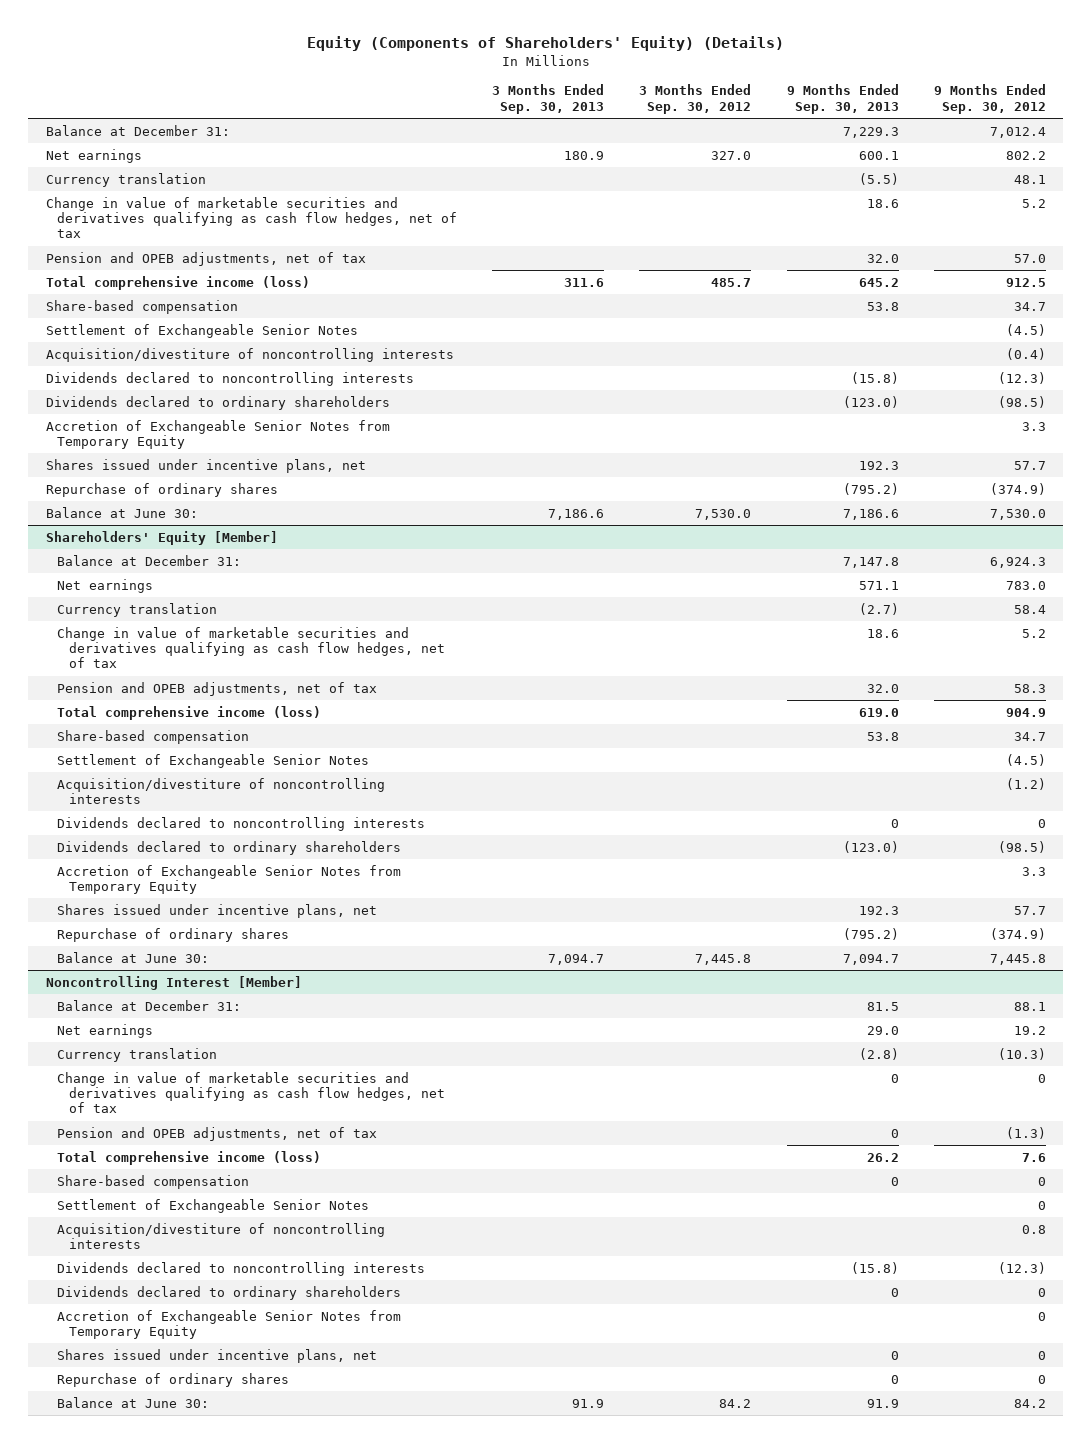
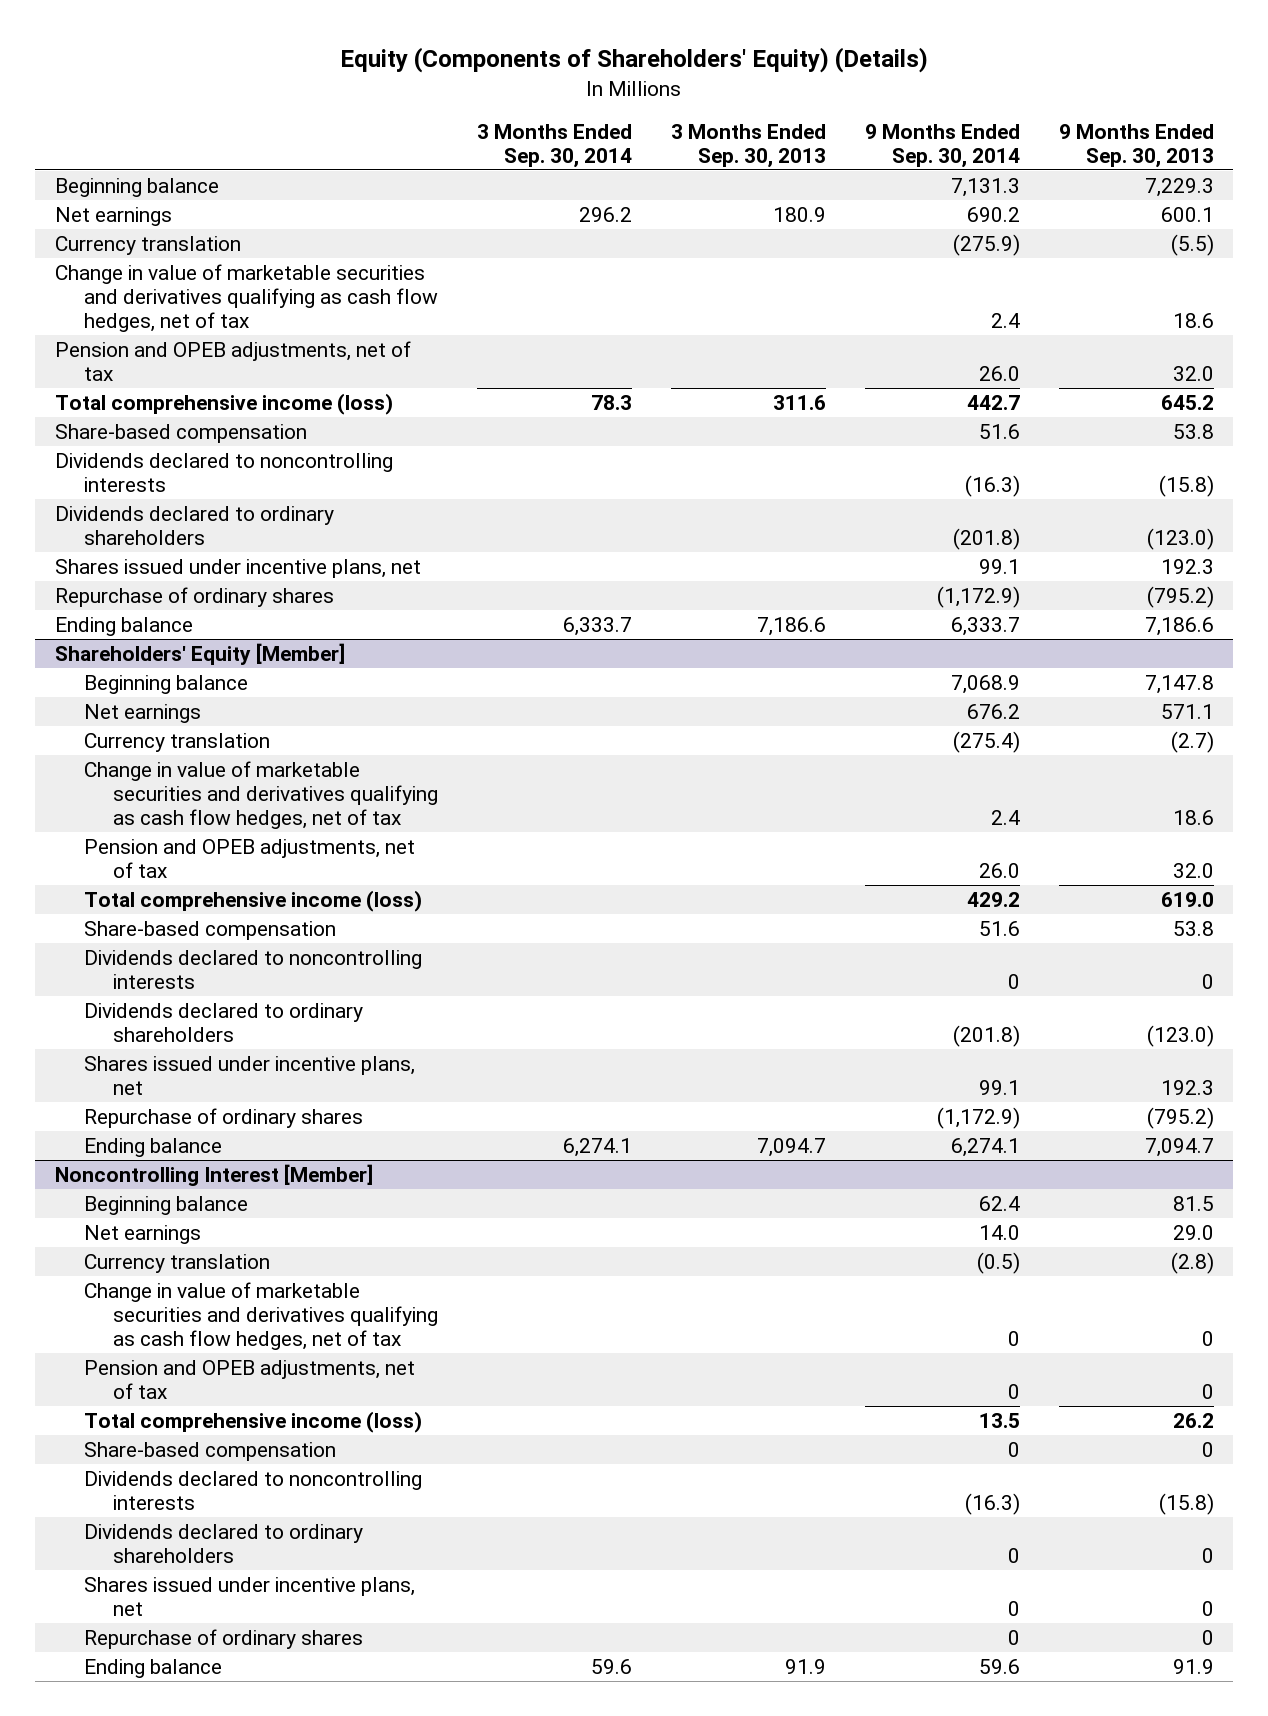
[639,84,752,114] 3 Months Ended Sep. 30, 2012 -> none
[933,84,1046,114] 9 Months Ended Sep. 30, 2012 -> none
none -> [476,123,632,168] 3 Months Ended Sep. 30, 2014
none -> [864,123,1020,168] 9 Months Ended Sep. 30, 2014
[45,124,230,136] Balance at December 31: -> [54,177,219,197] Beginning balance
[45,323,358,338] Settlement of Exchangeable Senior Notes -> none
[45,347,454,362] Acquisition/divestiture of noncontrolling interests -> none
[45,419,390,450] Accretion of Exchangeable Senior Notes from Temporary Equity -> none
[45,506,198,518] Balance at June 30: -> [54,616,193,636] Ending balance
[57,554,242,566] Balance at December 31: -> [83,674,248,694] Beginning balance
[57,753,370,768] Settlement of Exchangeable Senior Notes -> none
[57,777,386,805] Acquisition/divestiture of noncontrolling interests -> none
[57,864,402,895] Accretion of Exchangeable Senior Notes from Temporary Equity -> none
[57,951,210,963] Balance at June 30: -> [83,1137,222,1157] Ending balance
[57,999,242,1011] Balance at December 31: -> [83,1195,248,1215] Beginning balance
[57,1198,370,1213] Settlement of Exchangeable Senior Notes -> none
[57,1222,386,1250] Acquisition/divestiture of noncontrolling interests -> none
[57,1309,402,1340] Accretion of Exchangeable Senior Notes from Temporary Equity -> none
[57,1396,210,1408] Balance at June 30: -> [83,1658,222,1678] Ending balance

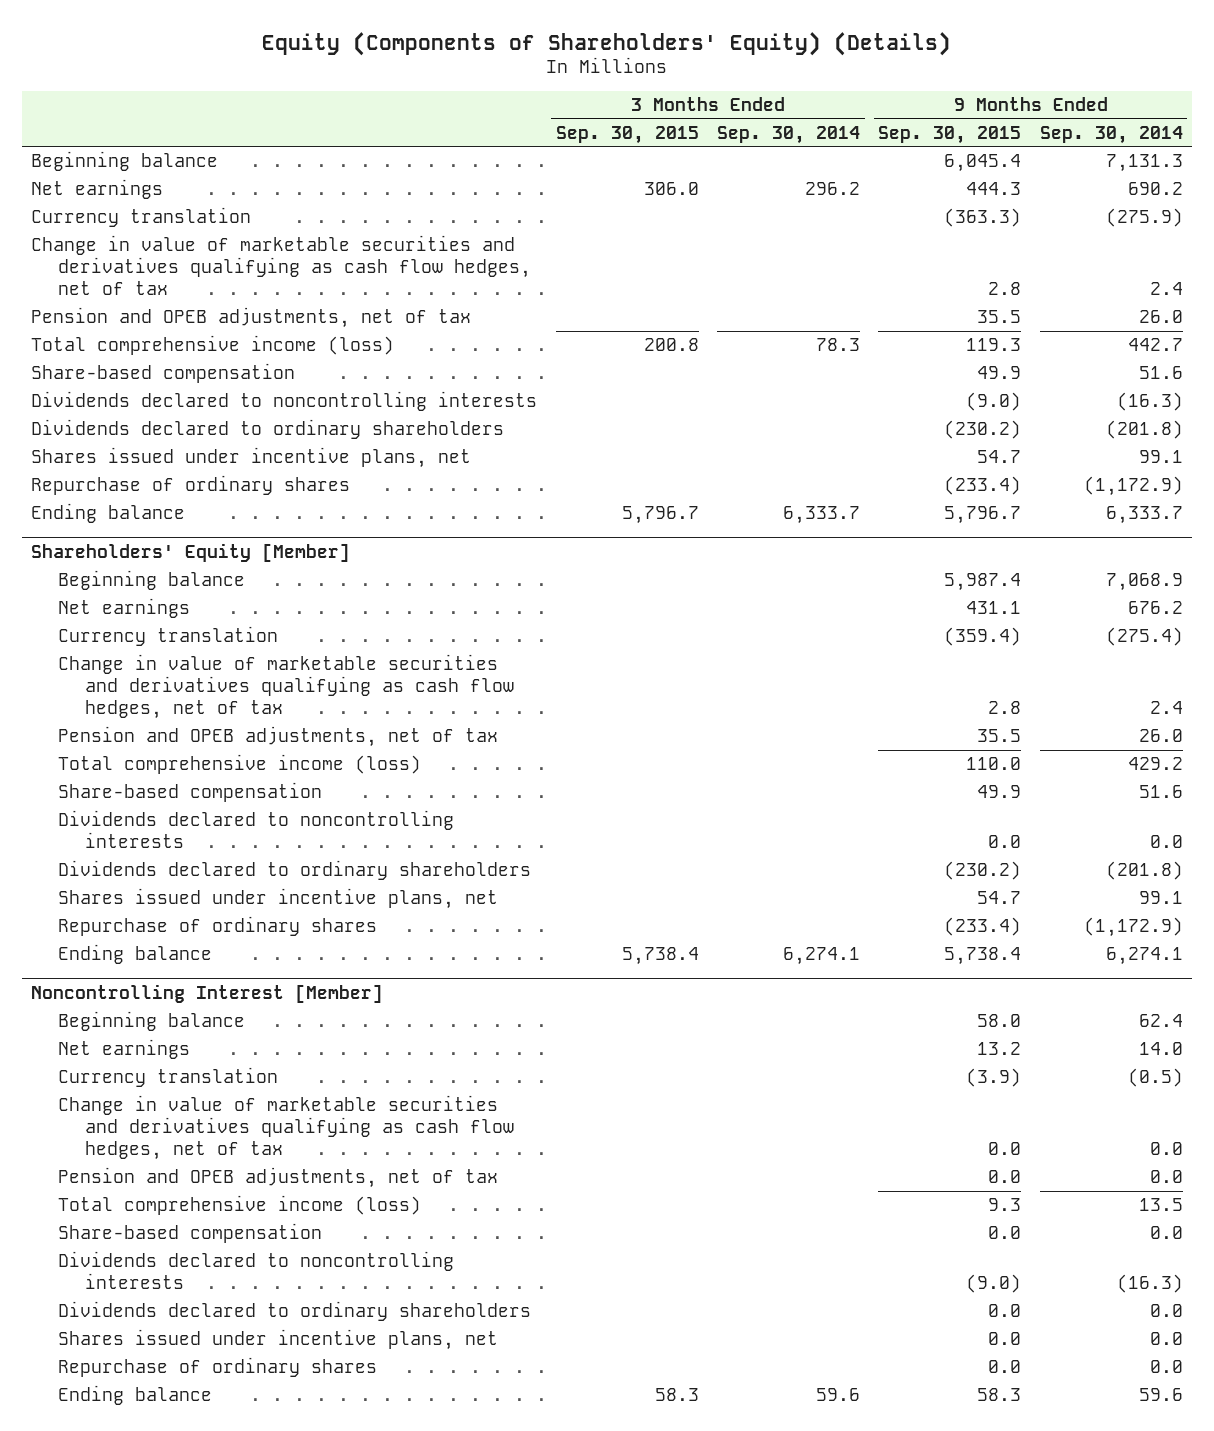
[670,123,826,168] 3 Months Ended Sep. 30, 2013 -> none
[1058,123,1214,168] 9 Months Ended Sep. 30, 2013 -> none
none -> [555,125,699,144] Sep. 30, 2015
none -> [878,125,1022,144] Sep. 30, 2015
[1007,974,1020,990] 0 -> [1149,835,1183,849] 0.0
[1007,1331,1020,1347] 0 -> [1149,1141,1183,1155] 0.0
[1007,1384,1020,1400] 0 -> [1149,1170,1183,1184] 0.0
[1007,1441,1020,1457] 0 -> [1149,1226,1183,1240] 0.0
[1007,1548,1020,1564] 0 -> [1149,1304,1183,1318] 0.0
[1007,1601,1020,1617] 0 -> [1149,1332,1183,1346] 0.0
[1007,1629,1020,1645] 0 -> [1149,1360,1183,1374] 0.0

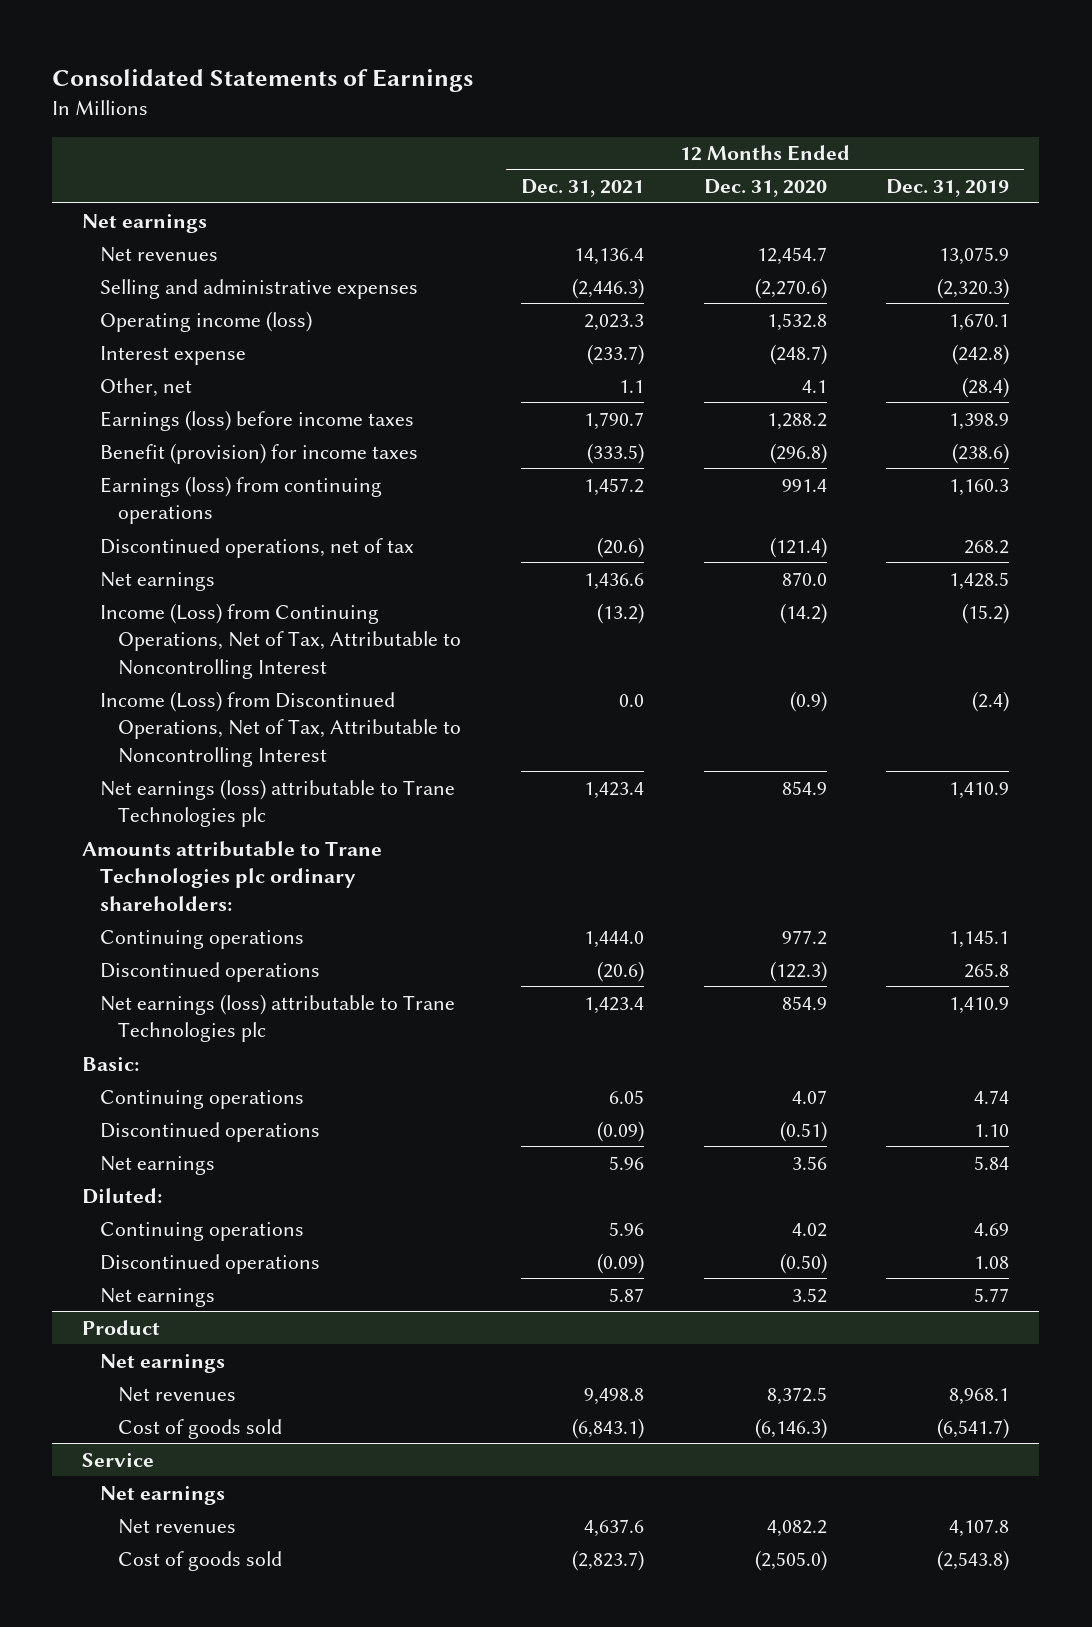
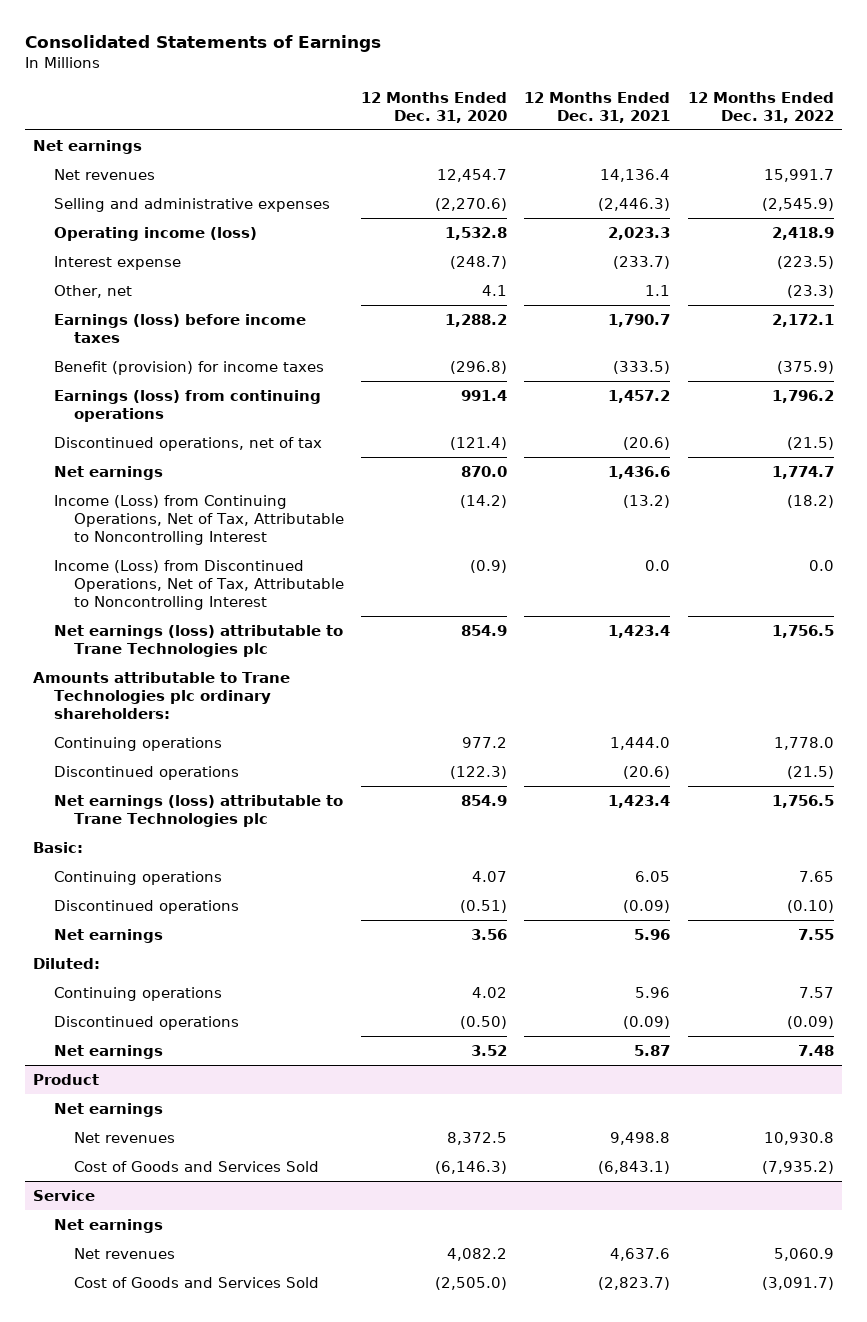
[886,179,1010,198] Dec. 31, 2019 -> none
none -> [687,91,834,123] 12 Months Ended Dec. 31, 2022
[117,1418,282,1439] Cost of goods sold -> [73,1160,319,1172] Cost of Goods and Services Sold
[117,1550,282,1571] Cost of goods sold -> [73,1276,319,1288] Cost of Goods and Services Sold

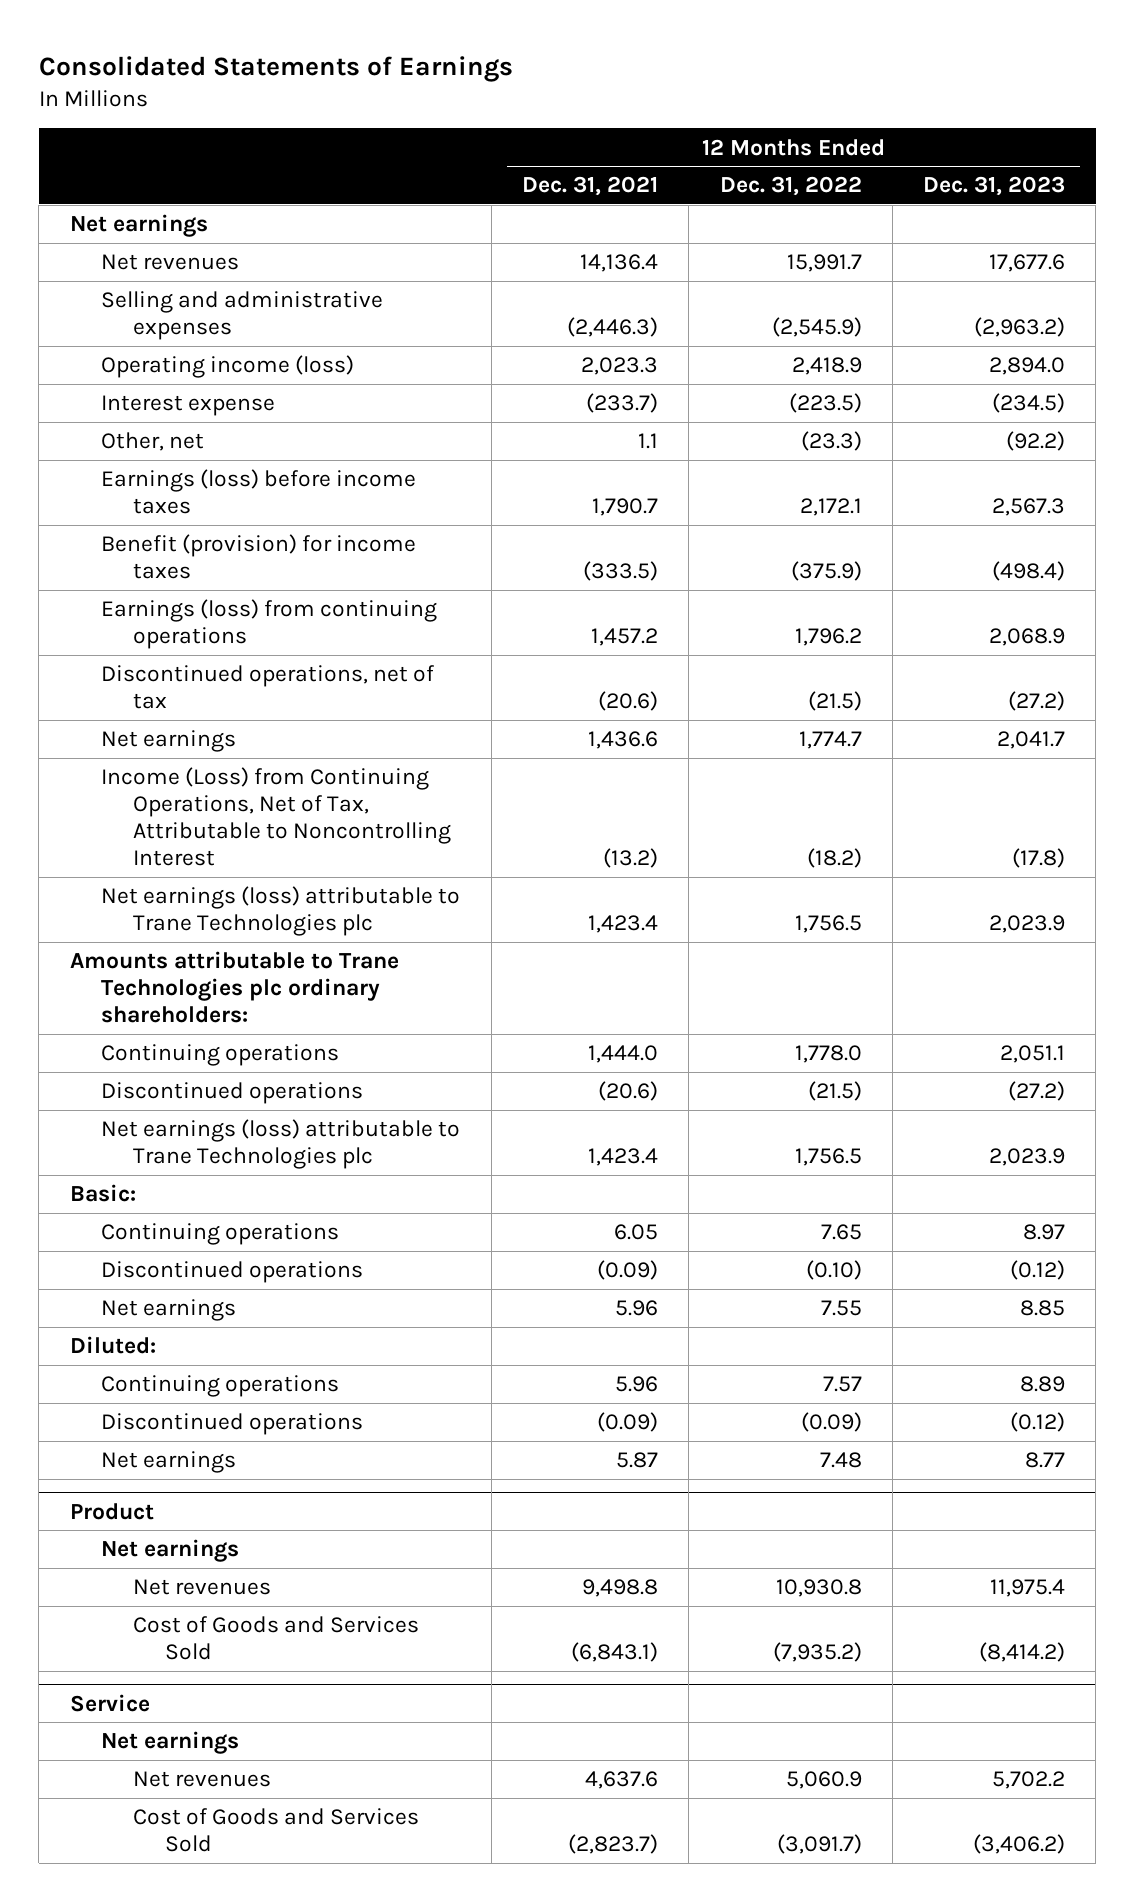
[361,91,508,123] 12 Months Ended Dec. 31, 2020 -> none
none -> [923,176,1066,197] Dec. 31, 2023
[53,559,344,611] Income (Loss) from Discontinued Operations, Net of Tax, Attributable to Noncontrolling Interest -> none

